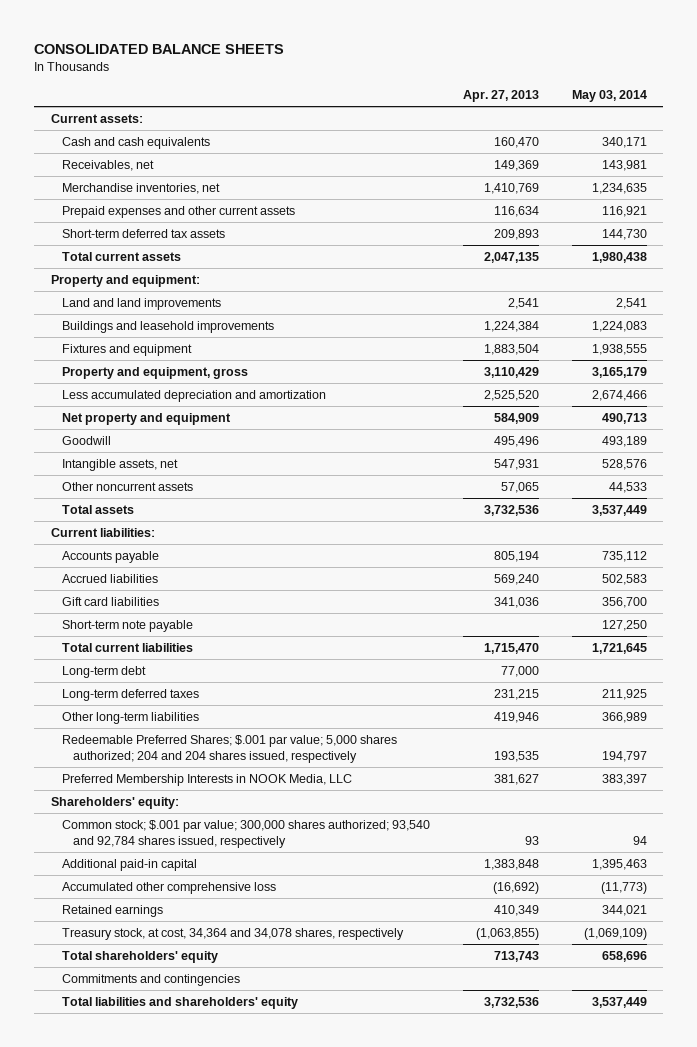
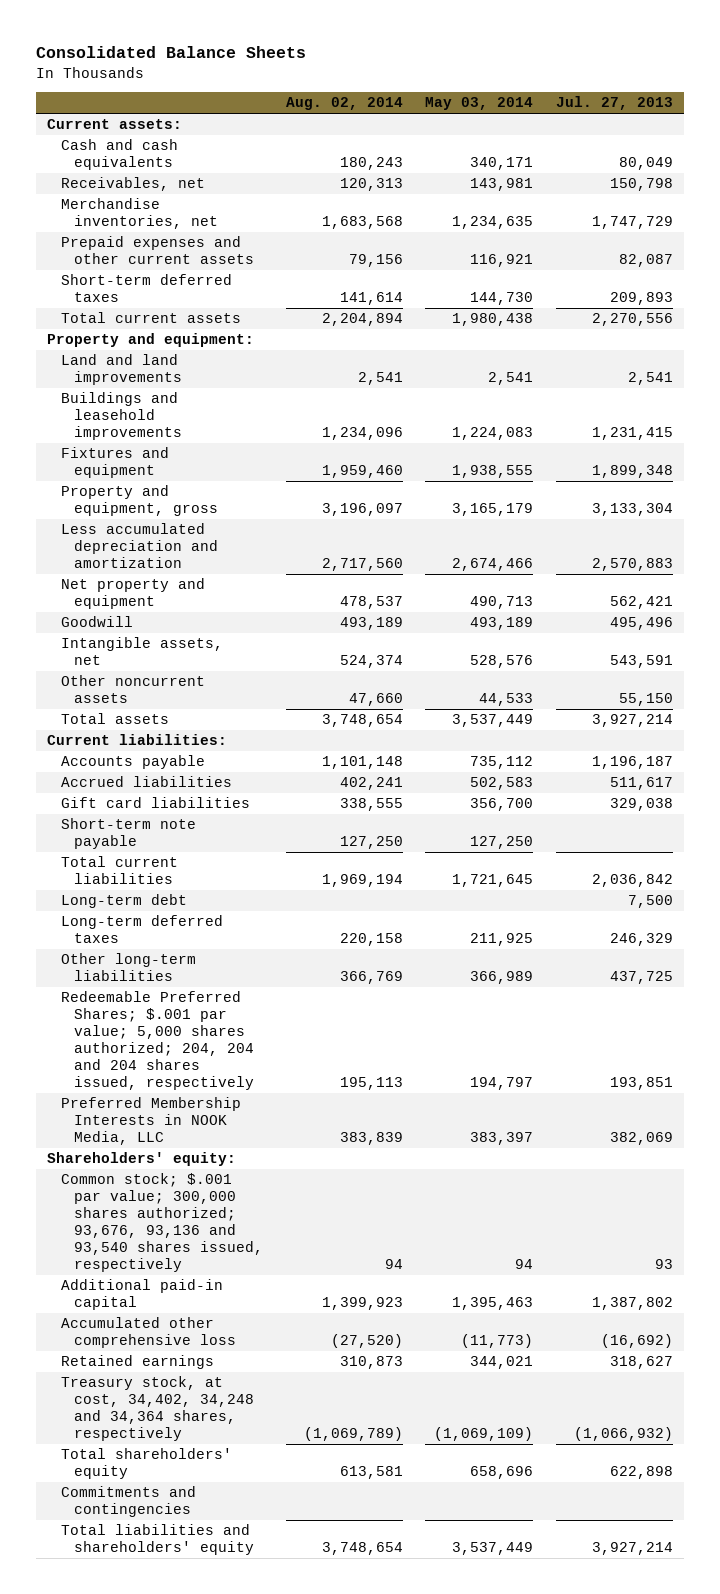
[34,43,285,54] CONSOLIDATED BALANCE SHEETS -> [36,46,307,59] Consolidated Balance Sheets
[462,90,539,103] Apr. 27, 2013 -> none
none -> [285,97,403,111] Aug. 02, 2014
none -> [555,96,673,111] Jul. 27, 2013
[61,228,225,238] Short-term deferred tax assets -> [60,274,232,303] Short-term deferred taxes
[61,734,397,763] Redeemable Preferred Shares; $.001 par value; 5,000 shares authorized; 204 and 204 shares issued, respectively -> [60,991,255,1091] Redeemable Preferred Shares; $.001 par value; 5,000 shares authorized; 204, 204 and 204 shares issued, respectively
[61,819,430,848] Common stock; $.001 par value; 300,000 shares authorized; 93,540 and 92,784 shares issued, respectively -> [60,1173,264,1273] Common stock; $.001 par value; 300,000 shares authorized; 93,676, 93,136 and 93,540 shares issued, respectively
[61,927,404,940] Treasury stock, at cost, 34,364 and 34,078 shares, respectively -> [60,1376,255,1442] Treasury stock, at cost, 34,402, 34,248 and 34,364 shares, respectively

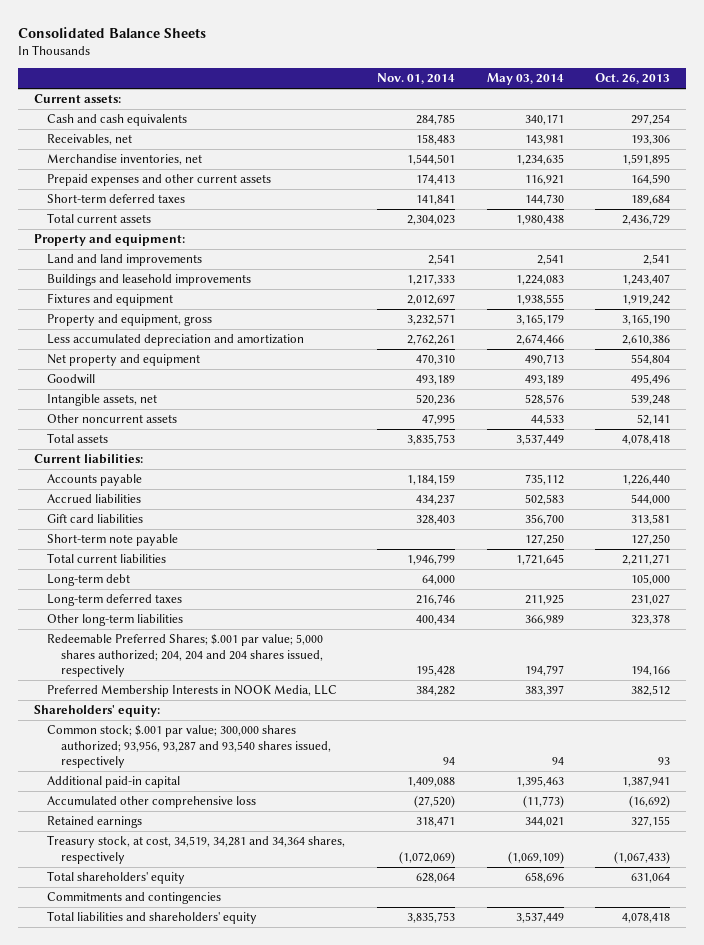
[285,97,403,111] Aug. 02, 2014 -> none
[555,96,673,111] Jul. 27, 2013 -> none
none -> [377,73,456,85] Nov. 01, 2014
none -> [595,73,671,85] Oct. 26, 2013
[60,1173,264,1273] Common stock; $.001 par value; 300,000 shares authorized; 93,676, 93,136 and 93,540 shares issued, respectively -> [47,725,331,769] Common stock; $.001 par value; 300,000 shares authorized; 93,956, 93,287 and 93,540 shares issued, respectively
[60,1376,255,1442] Treasury stock, at cost, 34,402, 34,248 and 34,364 shares, respectively -> [47,835,346,864] Treasury stock, at cost, 34,519, 34,281 and 34,364 shares, respectively

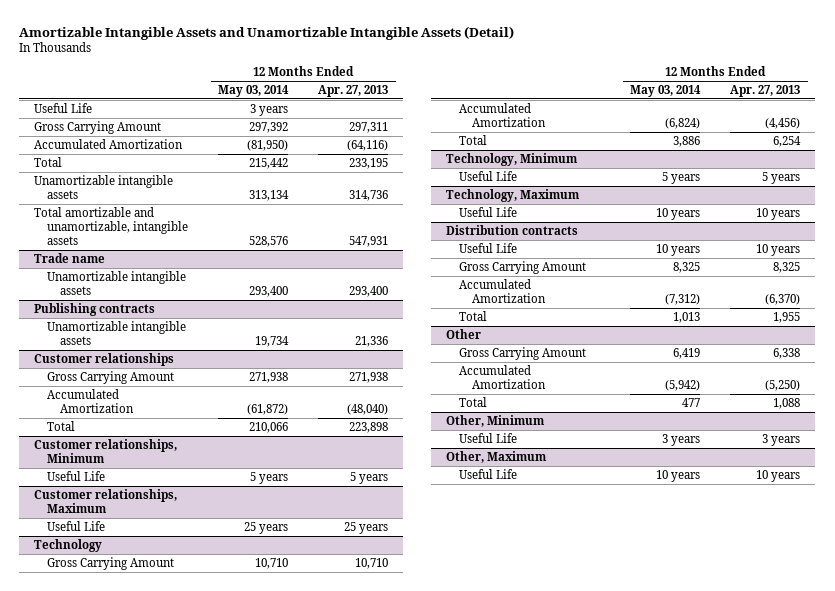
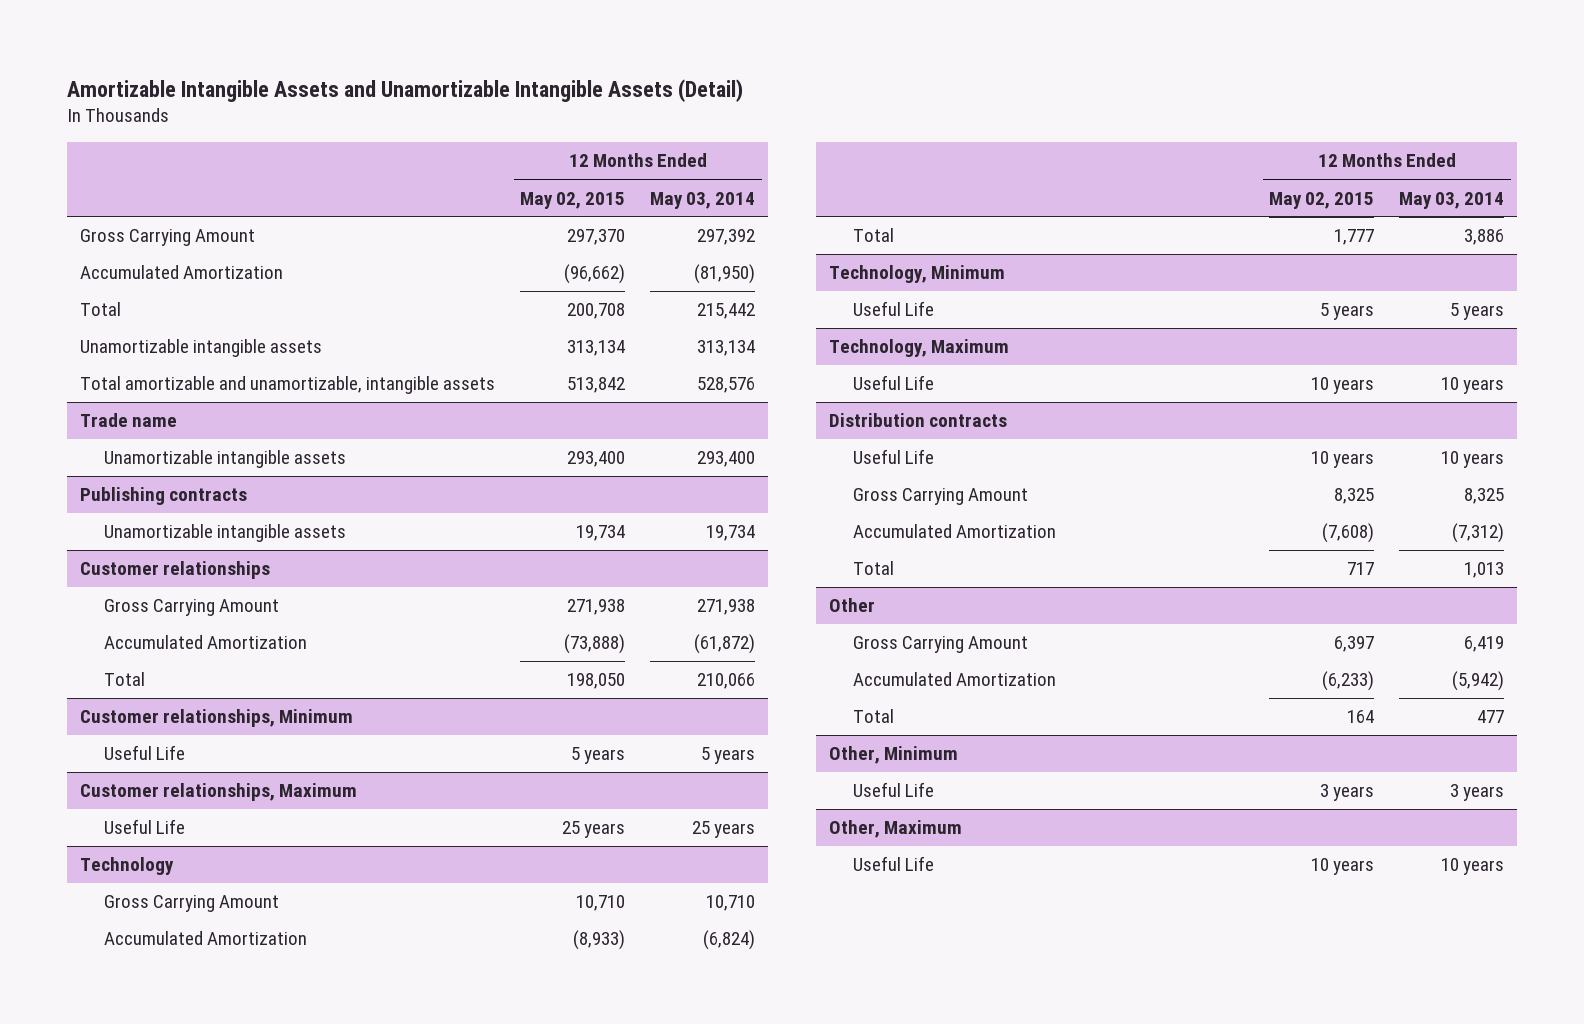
[318,84,389,97] Apr. 27, 2013 -> none
none -> [519,191,625,209] May 02, 2015
[34,102,93,113] Useful Life -> none

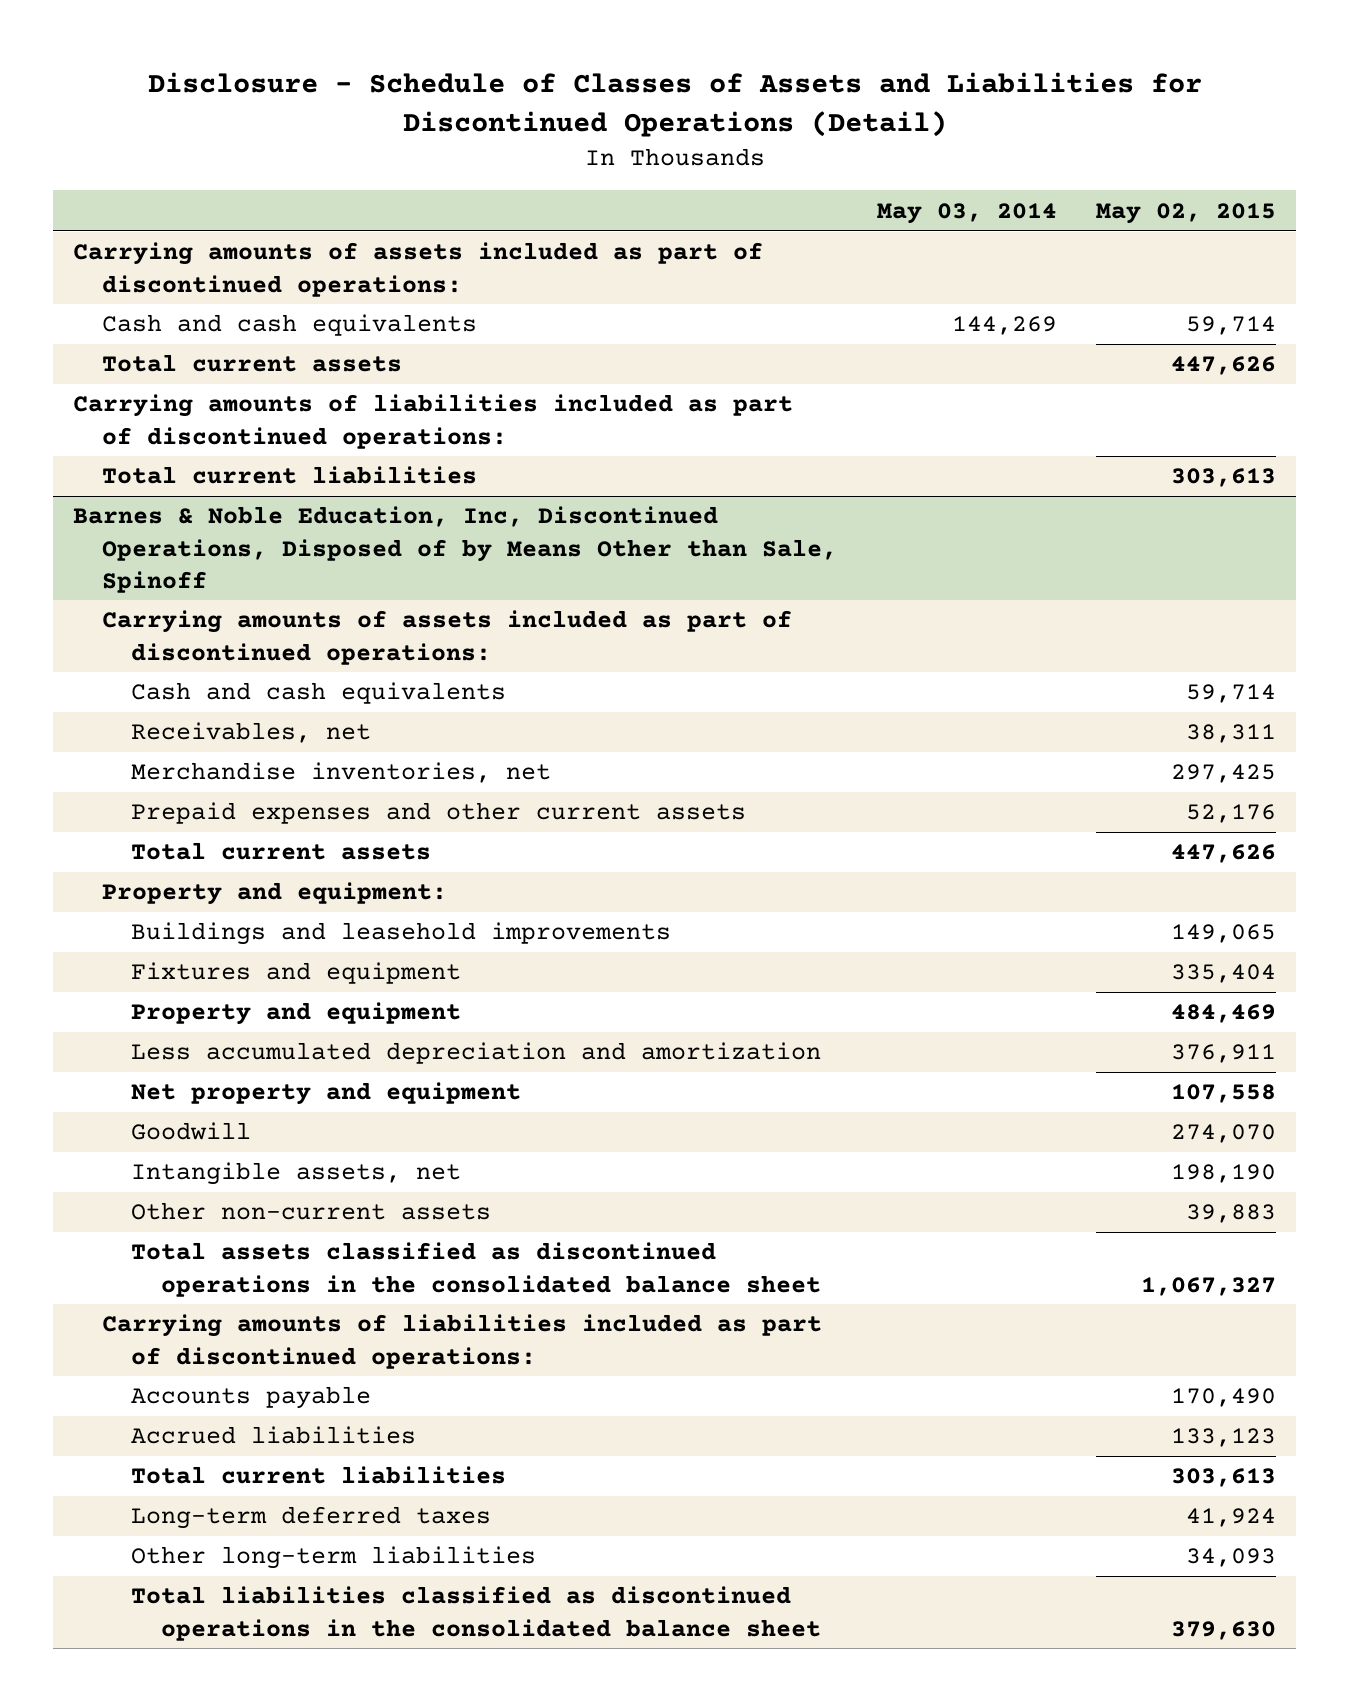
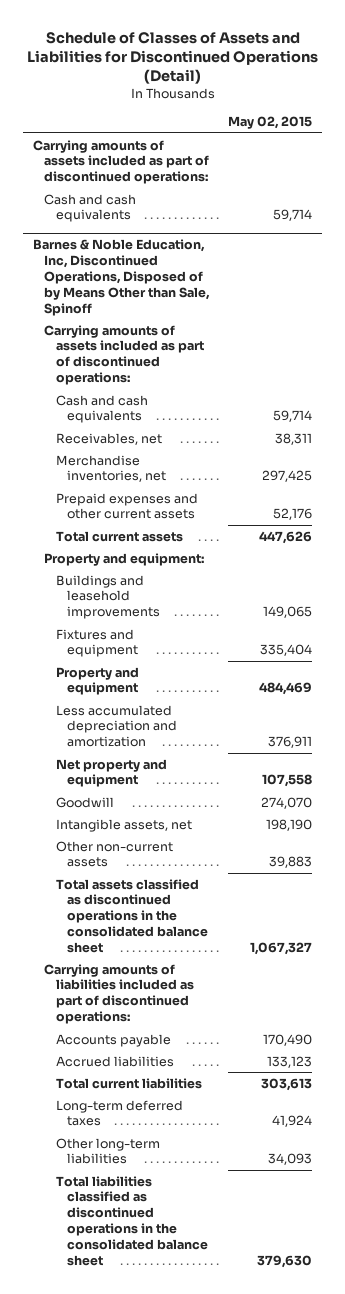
[147,72,1202,138] Disclosure - Schedule of Classes of Assets and Liabilities for Discontinued Operations (Detail) -> [26,31,318,85] Schedule of Classes of Assets and Liabilities for Discontinued Operations (Detail)
[876,202,1057,224] May 03, 2014 -> none
[102,354,403,373] Total current assets -> none
[73,394,794,449] Carrying amounts of liabilities included as part of discontinued operations: -> none
[102,466,478,485] Total current liabilities -> none

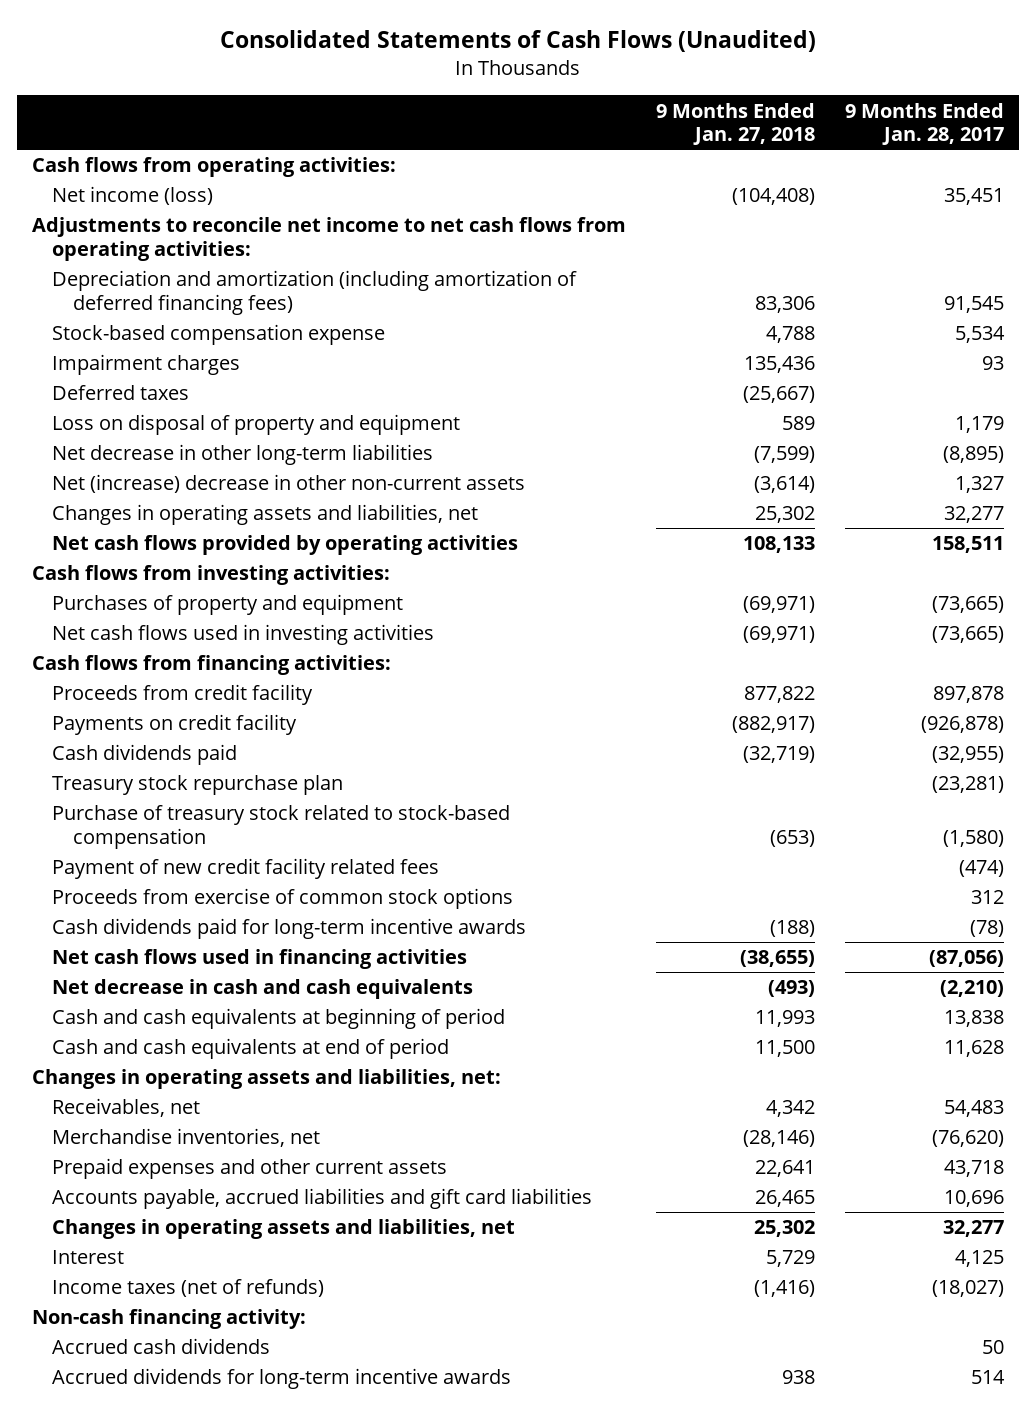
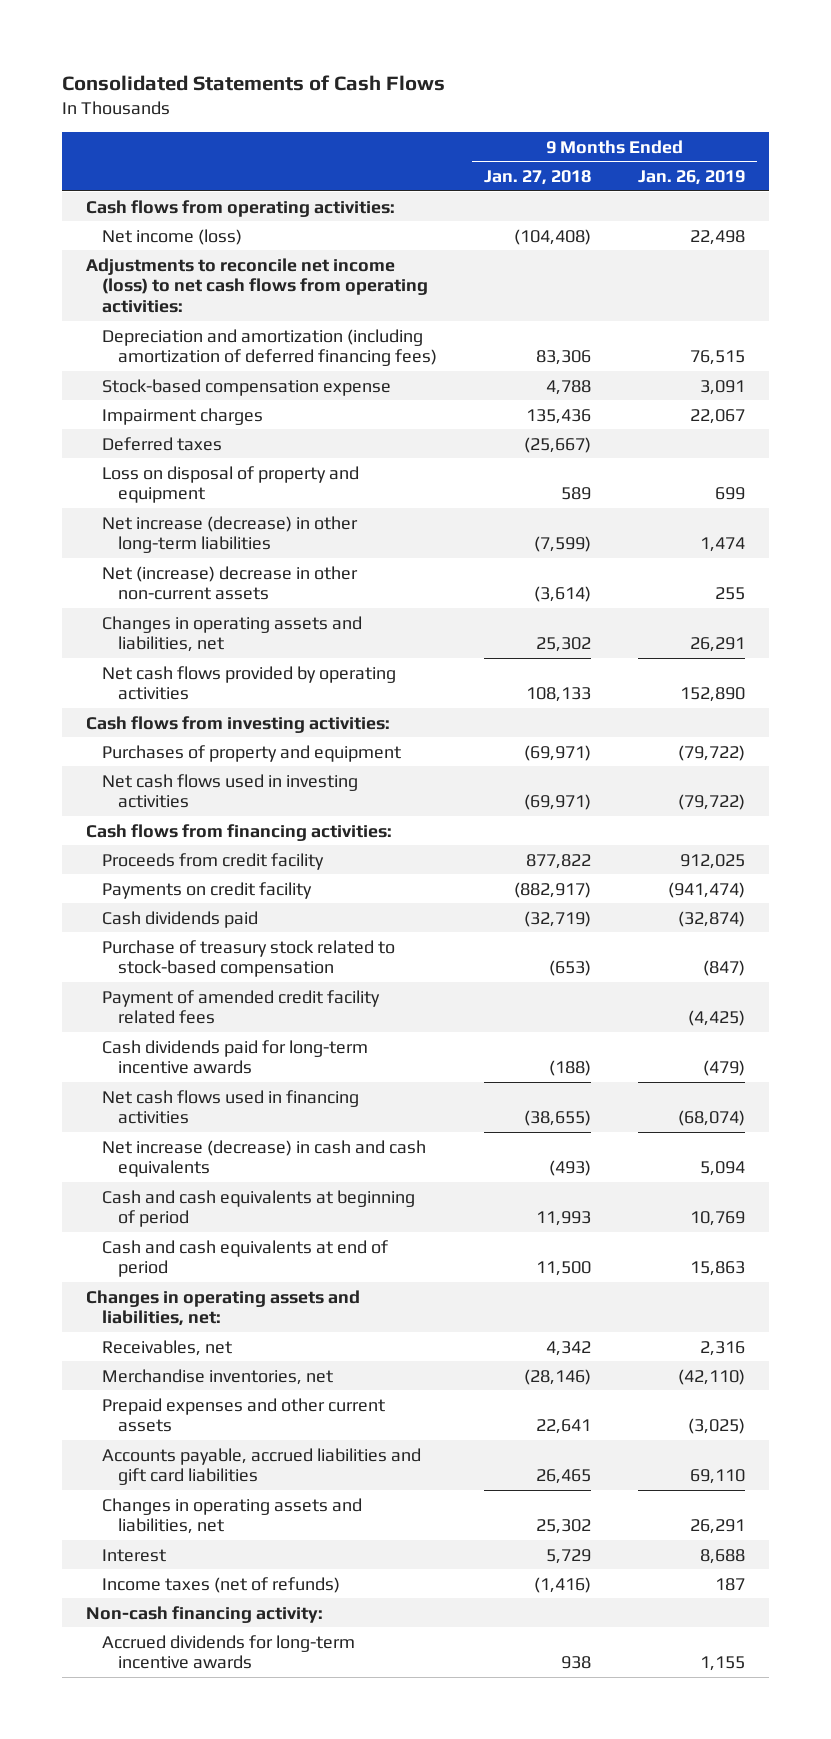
[219,29,816,52] Consolidated Statements of Cash Flows (Unaudited) -> [62,75,446,92] Consolidated Statements of Cash Flows
[844,102,1004,146] 9 Months Ended Jan. 28, 2017 -> none
none -> [638,170,746,186] Jan. 26, 2019
[31,217,626,261] Adjustments to reconcile net income to net cash flows from operating activities: -> [85,257,428,314] Adjustments to reconcile net income (loss) to net cash flows from operating activities:
[52,444,434,466] Net decrease in other long-term liabilities -> [101,515,358,554] Net increase (decrease) in other long-term liabilities
[52,775,344,796] Treasury stock repurchase plan -> none
[52,888,514,910] Proceeds from exercise of common stock options -> none
[52,858,440,880] Payment of new credit facility related fees -> [101,989,380,1025] Payment of amended credit facility related fees
[52,979,474,1000] Net decrease in cash and cash equivalents -> [101,1139,426,1178] Net increase (decrease) in cash and cash equivalents
[52,1338,271,1355] Accrued cash dividends -> none

